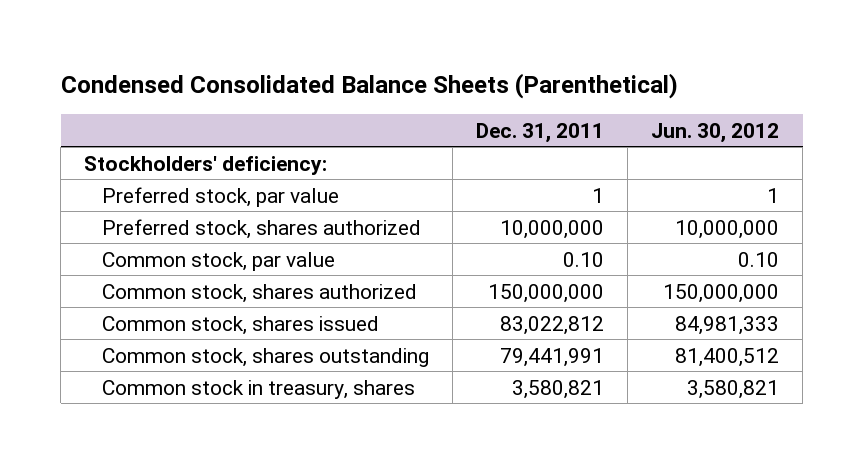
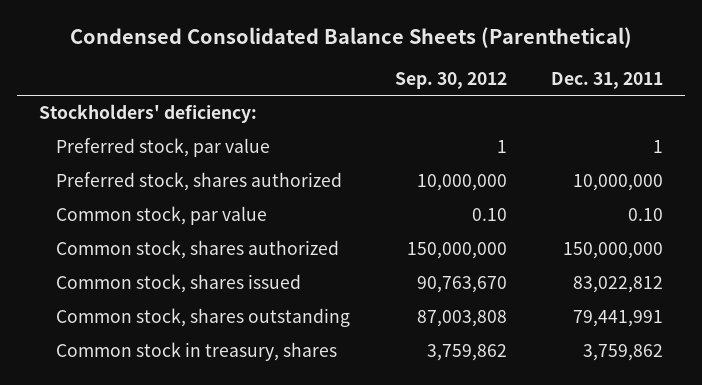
[651,122,780,143] Jun. 30, 2012 -> none
none -> [394,71,507,89] Sep. 30, 2012
[512,379,605,399] 3,580,821 -> [582,344,663,362] 3,759,862

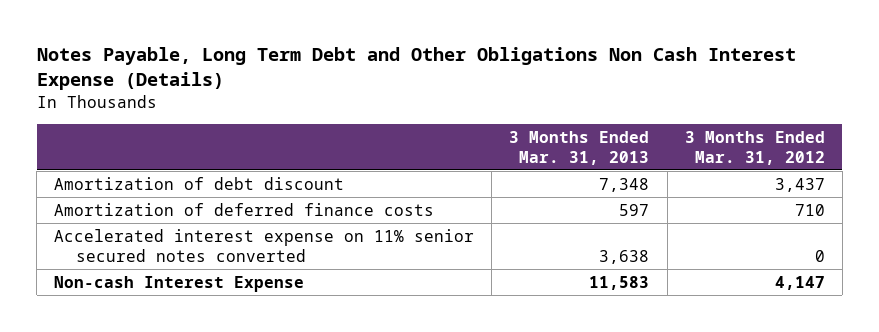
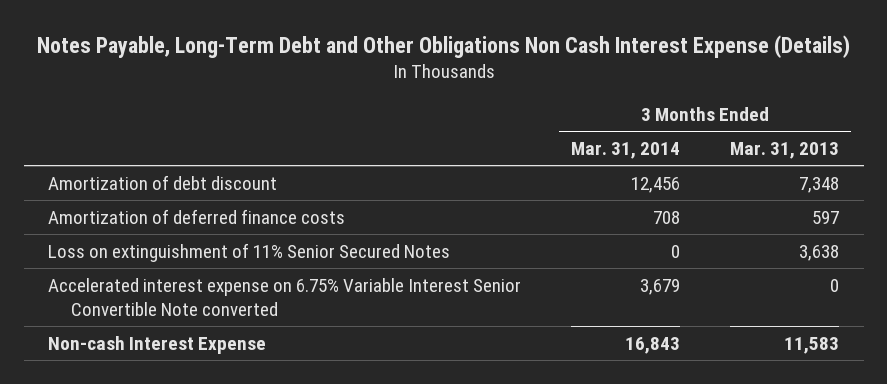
[36,47,796,91] Notes Payable, Long Term Debt and Other Obligations Non Cash Interest Expense (Details) -> [36,34,850,58] Notes Payable, Long-Term Debt and Other Obligations Non Cash Interest Expense (Details)
[684,130,825,165] 3 Months Ended Mar. 31, 2012 -> none
none -> [571,142,681,160] Mar. 31, 2014
none -> [48,242,451,262] Loss on extinguishment of 11% Senior Secured Notes
[54,228,475,262] Accelerated interest expense on 11% senior secured notes converted -> [48,277,522,317] Accelerated interest expense on 6.75% Variable Interest Senior Convertible Note converted
[599,249,650,264] 3,638 -> [829,278,839,292] 0

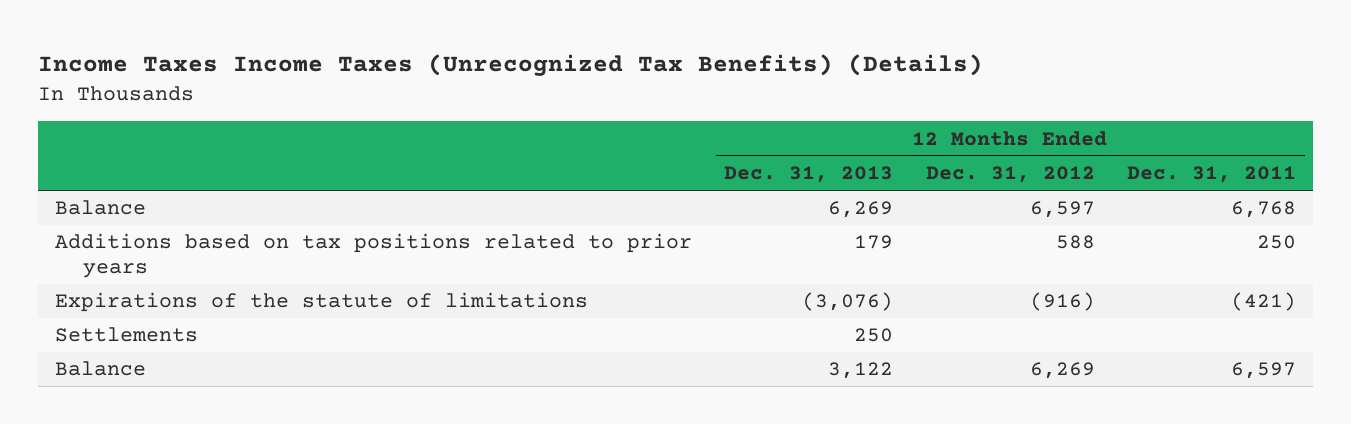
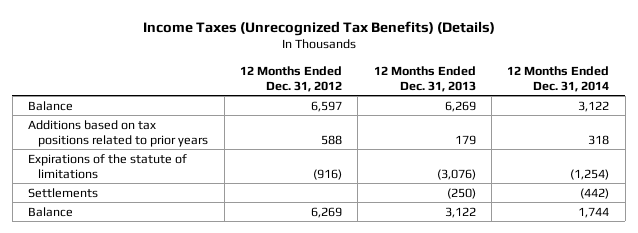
[38,54,984,77] Income Taxes Income Taxes (Unrecognized Tax Benefits) (Details) -> [142,20,495,36] Income Taxes (Unrecognized Tax Benefits) (Details)
[1127,166,1297,184] Dec. 31, 2011 -> none
none -> [507,65,610,92] 12 Months Ended Dec. 31, 2014
[854,328,894,343] 250 -> [446,187,476,199] (250)

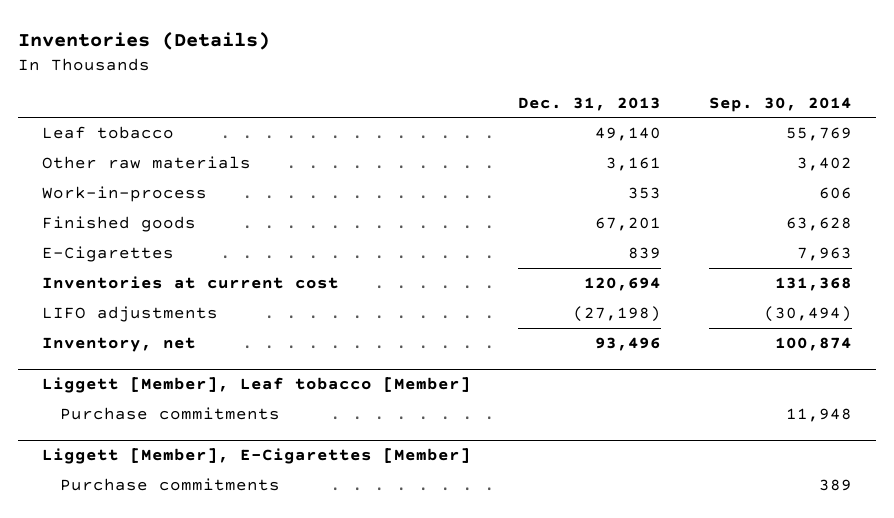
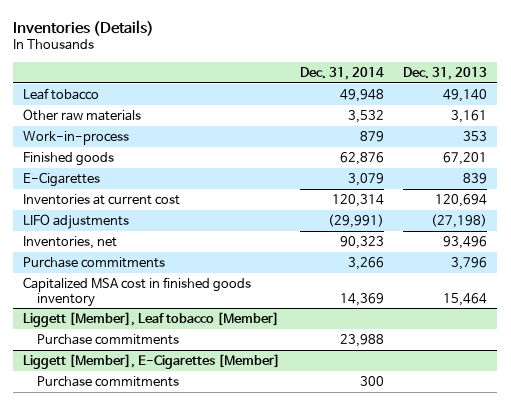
[708,96,852,112] Sep. 30, 2014 -> none
none -> [299,66,384,80] Dec. 31, 2014
[42,337,197,353] Inventory, net -> [23,235,118,249] Inventories, net
none -> [23,256,166,268] Purchase commitments
none -> [23,276,252,307] Capitalized MSA cost in finished goods inventory

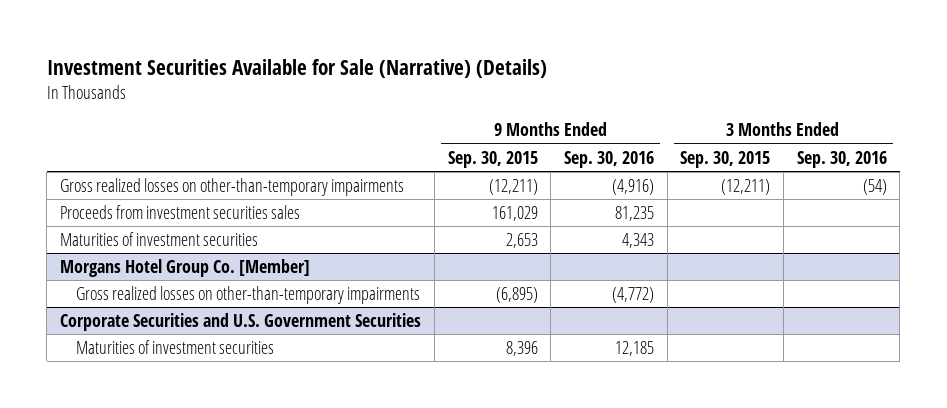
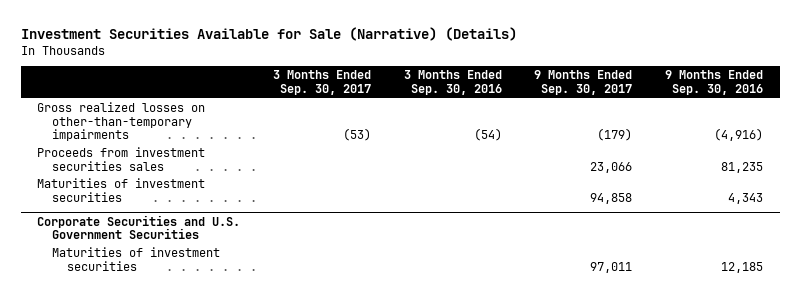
[447,150,538,168] Sep. 30, 2015 -> none
[680,150,771,168] Sep. 30, 2015 -> none
none -> [272,70,371,96] 3 Months Ended Sep. 30, 2017
none -> [534,70,633,96] 9 Months Ended Sep. 30, 2017
[60,258,311,277] Morgans Hotel Group Co. [Member] -> none
[75,285,420,304] Gross realized losses on other-than-temporary impairments -> none

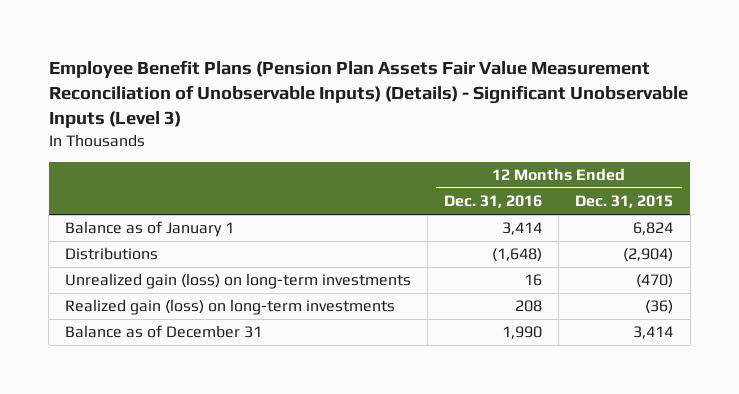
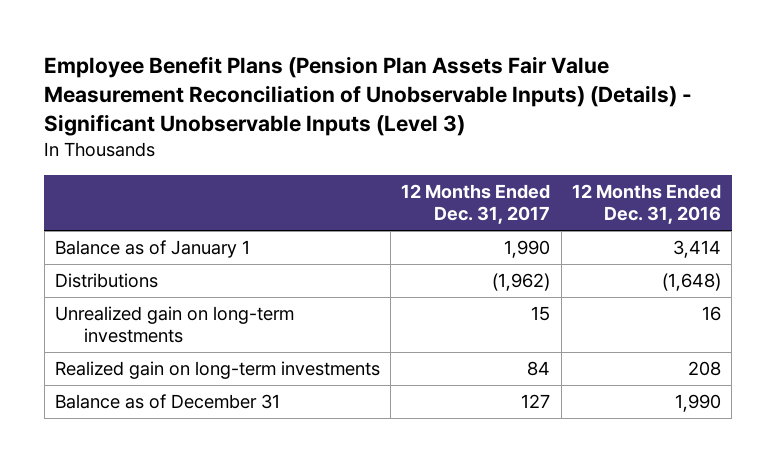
[575,195,674,209] Dec. 31, 2015 -> none
none -> [401,184,551,225] 12 Months Ended Dec. 31, 2017
[65,273,412,290] Unrealized gain (loss) on long-term investments -> [55,306,295,343] Unrealized gain on long-term investments
[65,299,396,316] Realized gain (loss) on long-term investments -> [55,361,381,380] Realized gain on long-term investments

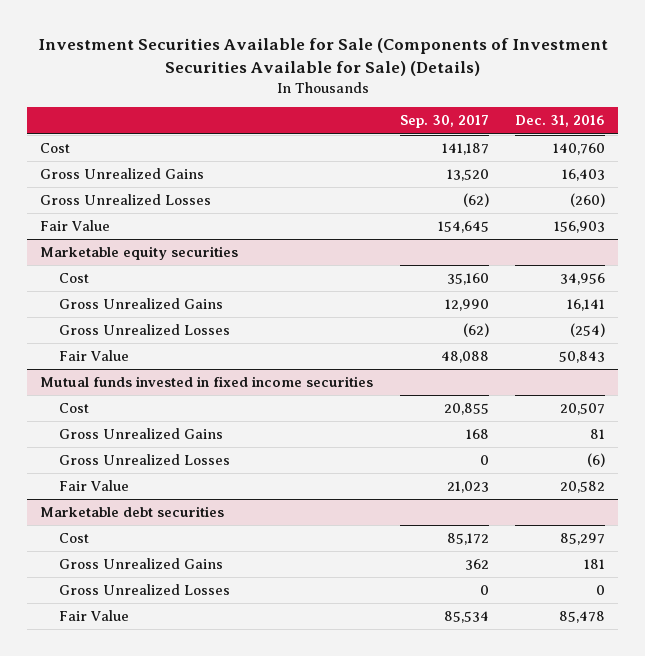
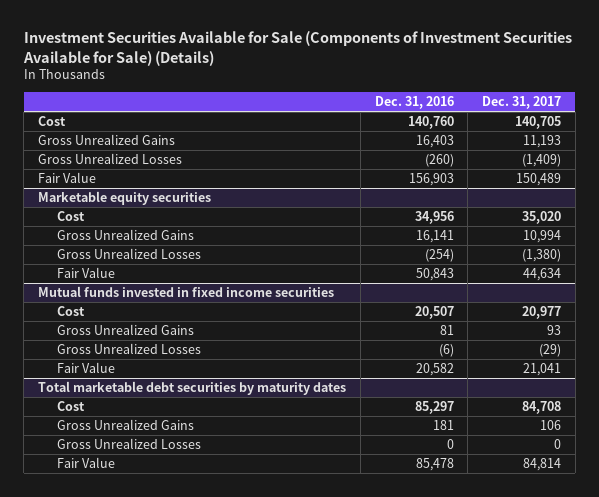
[399,115,489,129] Sep. 30, 2017 -> none
none -> [482,96,562,110] Dec. 31, 2017
[40,506,225,518] Marketable debt securities -> [37,381,346,396] Total marketable debt securities by maturity dates

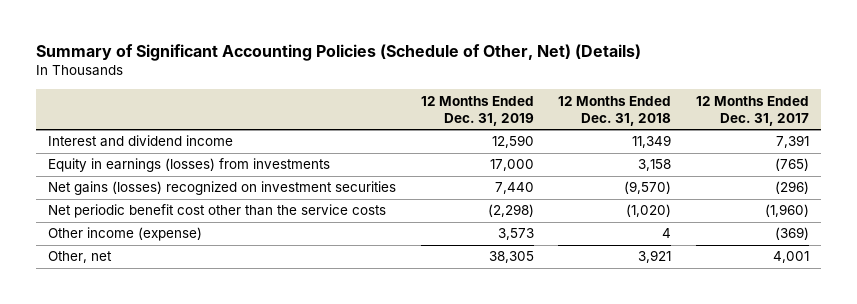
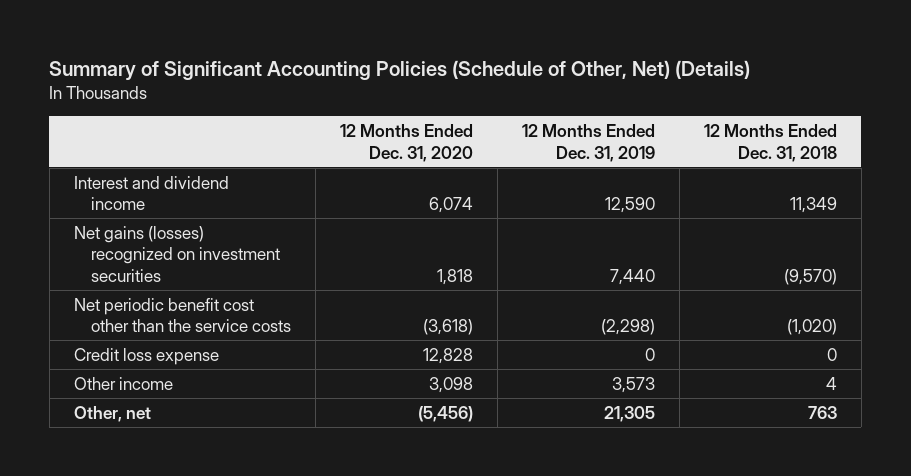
[695,95,809,127] 12 Months Ended Dec. 31, 2017 -> none
none -> [340,124,474,162] 12 Months Ended Dec. 31, 2020
[47,158,330,173] Equity in earnings (losses) from investments -> none
none -> [73,347,219,365] Credit loss expense
[47,227,202,242] Other income (expense) -> [73,376,173,390] Other income
[488,251,534,264] 38,305 -> [603,405,655,422] 21,305
[638,250,672,264] 3,921 -> [807,405,837,419] 763

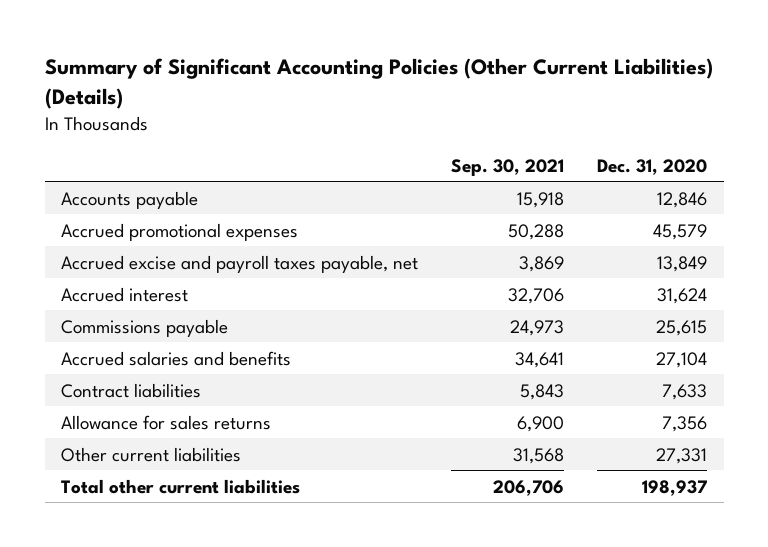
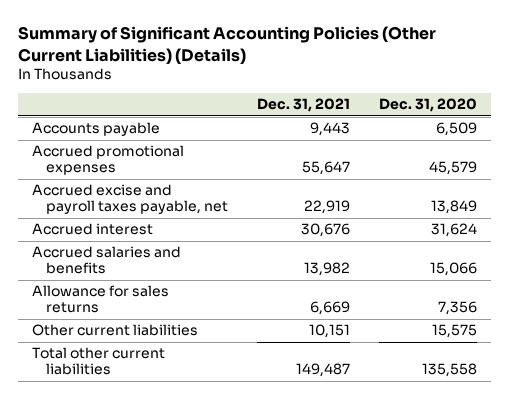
[451,158,565,176] Sep. 30, 2021 -> none
none -> [256,98,350,113] Dec. 31, 2021
[657,191,708,208] 12,846 -> [435,122,477,137] 6,509
[61,318,229,337] Commissions payable -> none
[61,382,202,398] Contract liabilities -> none
[656,351,708,368] 27,104 -> [429,262,477,277] 15,066
[656,447,708,464] 27,331 -> [431,324,477,339] 15,575
[642,479,708,496] 198,937 -> [421,363,477,378] 135,558

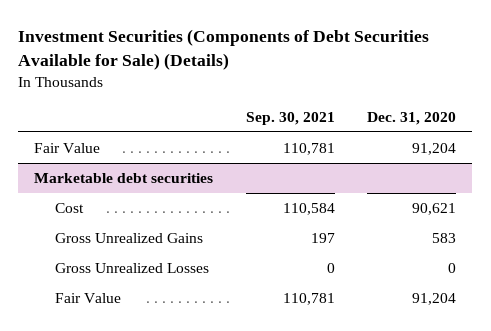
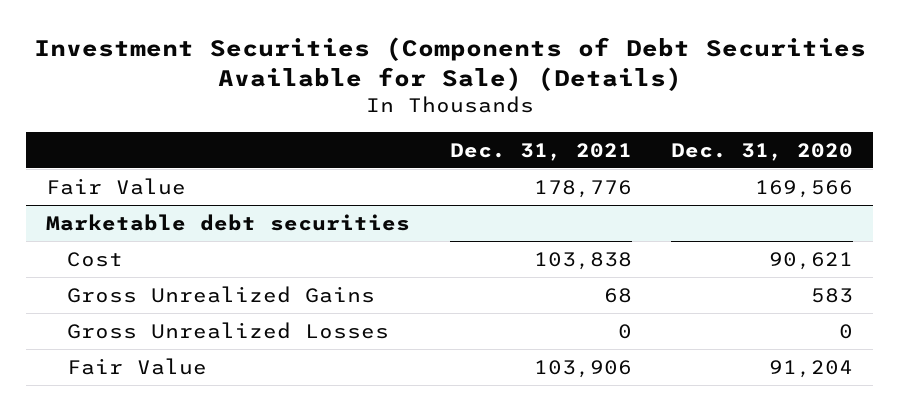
[245,111,335,125] Sep. 30, 2021 -> none
none -> [449,142,632,161] Dec. 31, 2021
[412,142,457,155] 91,204 -> [755,179,854,198] 169,566

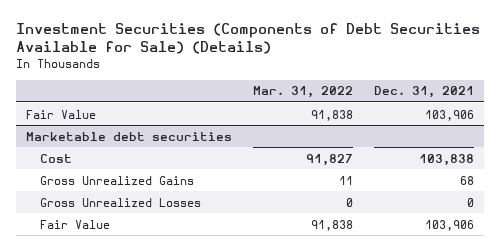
[671,142,854,161] Dec. 31, 2020 -> none
none -> [252,86,353,99] Mar. 31, 2022
[533,179,632,198] 178,776 -> [424,109,474,121] 103,906

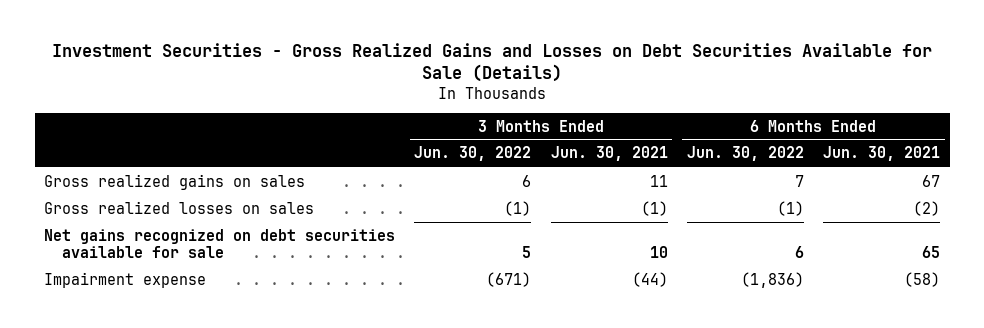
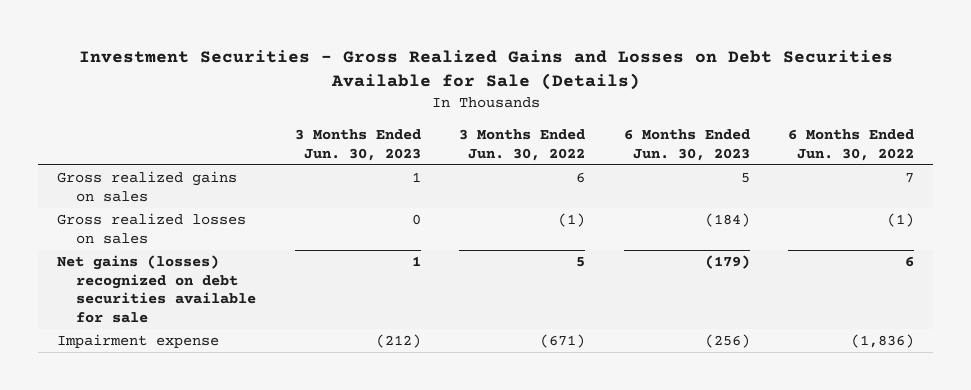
[550,146,668,162] Jun. 30, 2021 -> none
[822,146,940,162] Jun. 30, 2021 -> none
none -> [294,129,421,161] 3 Months Ended Jun. 30, 2023
none -> [623,129,750,161] 6 Months Ended Jun. 30, 2023
[44,228,396,258] Net gains recognized on debt securities available for sale -> [56,255,257,323] Net gains (losses) recognized on debt securities available for sale

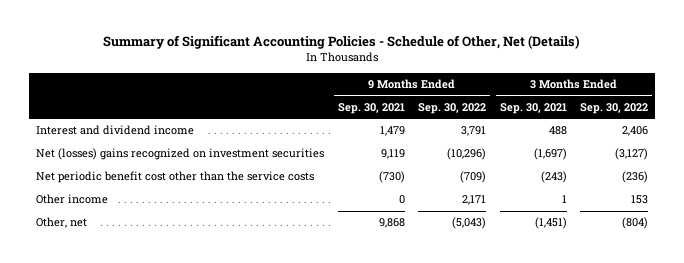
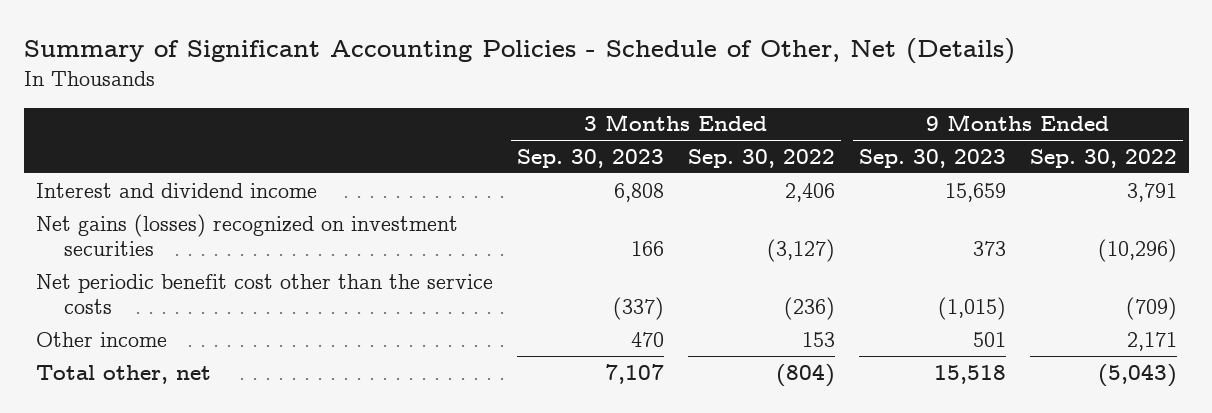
[337,102,405,114] Sep. 30, 2021 -> none
[499,102,567,114] Sep. 30, 2021 -> none
none -> [516,148,664,168] Sep. 30, 2023
none -> [858,148,1006,168] Sep. 30, 2023
[35,148,324,161] Net (losses) gains recognized on investment securities -> [35,213,458,257] Net gains (losses) recognized on investment securities
[35,217,87,229] Other, net -> [35,364,211,384] Total other, net

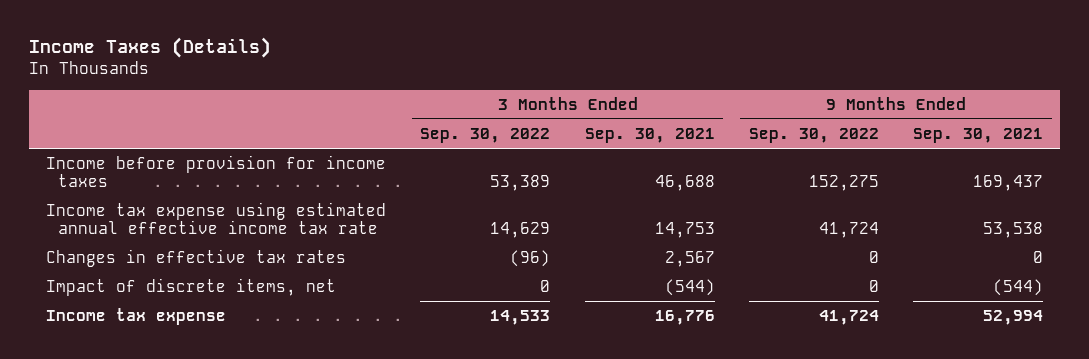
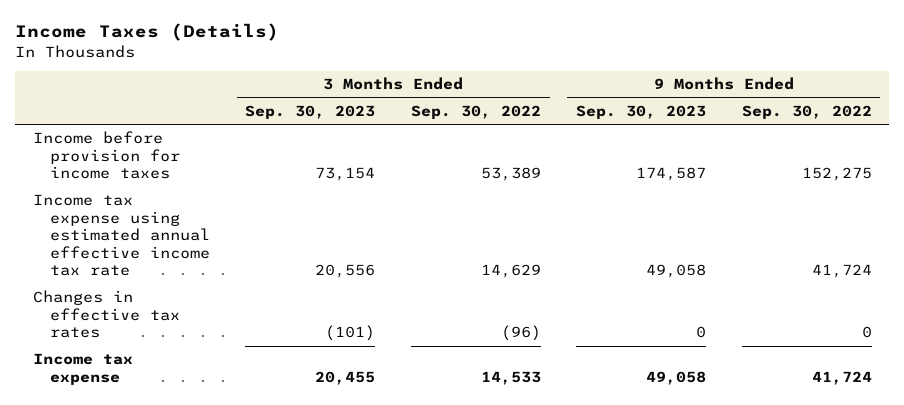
[584,127,715,143] Sep. 30, 2021 -> none
[912,127,1043,143] Sep. 30, 2021 -> none
none -> [245,104,376,119] Sep. 30, 2023
none -> [576,104,707,119] Sep. 30, 2023
[46,278,337,297] Impact of discrete items, net -> none

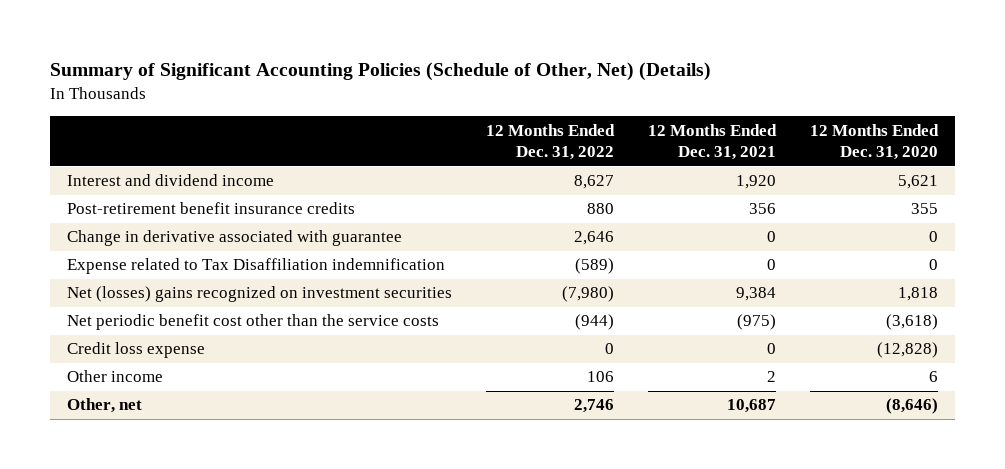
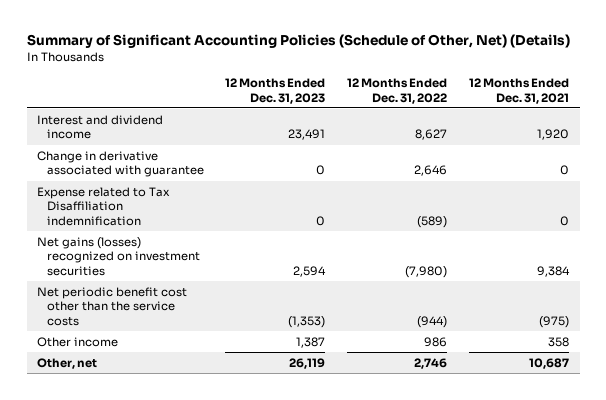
[810,123,940,161] 12 Months Ended Dec. 31, 2020 -> none
none -> [225,77,326,104] 12 Months Ended Dec. 31, 2023
[67,202,356,215] Post-retirement benefit insurance credits -> none
[67,286,453,303] Net (losses) gains recognized on investment securities -> [37,236,200,277] Net gains (losses) recognized on investment securities
[67,342,206,359] Credit loss expense -> none
[587,371,615,383] 106 -> [424,336,448,347] 986
[767,371,777,383] 2 -> [547,336,569,347] 358

